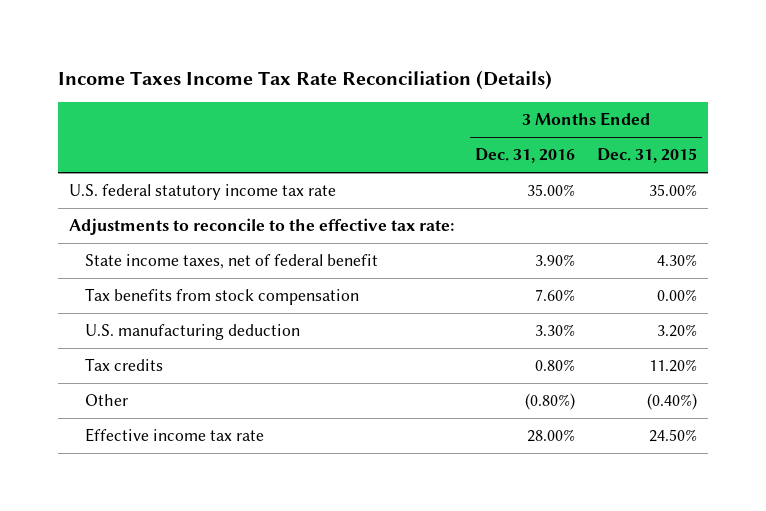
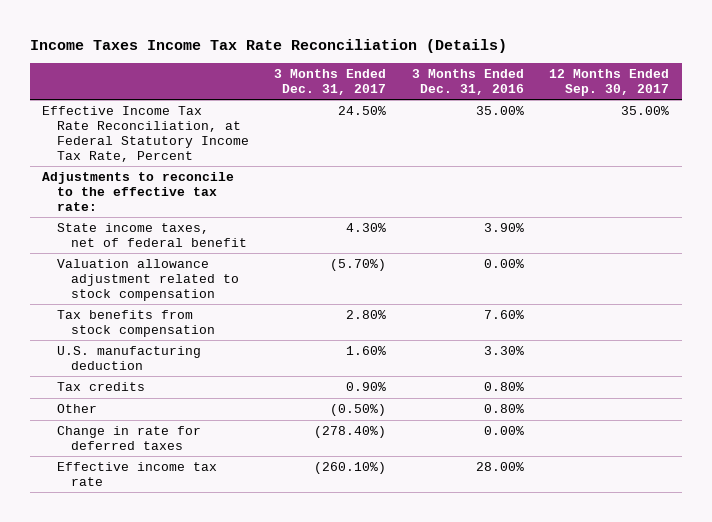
[597,148,698,164] Dec. 31, 2015 -> none
none -> [274,68,387,95] 3 Months Ended Dec. 31, 2017
none -> [549,68,670,96] 12 Months Ended Sep. 30, 2017
[68,184,336,201] U.S. federal statutory income tax rate -> [42,106,249,162] Effective Income Tax Rate Reconciliation, at Federal Statutory Income Tax Rate, Percent
none -> [56,259,240,301] Valuation allowance adjustment related to stock compensation
[525,393,576,411] (0.80%) -> [483,404,524,414] 0.80%
none -> [56,426,201,450] Change in rate for deferred taxes

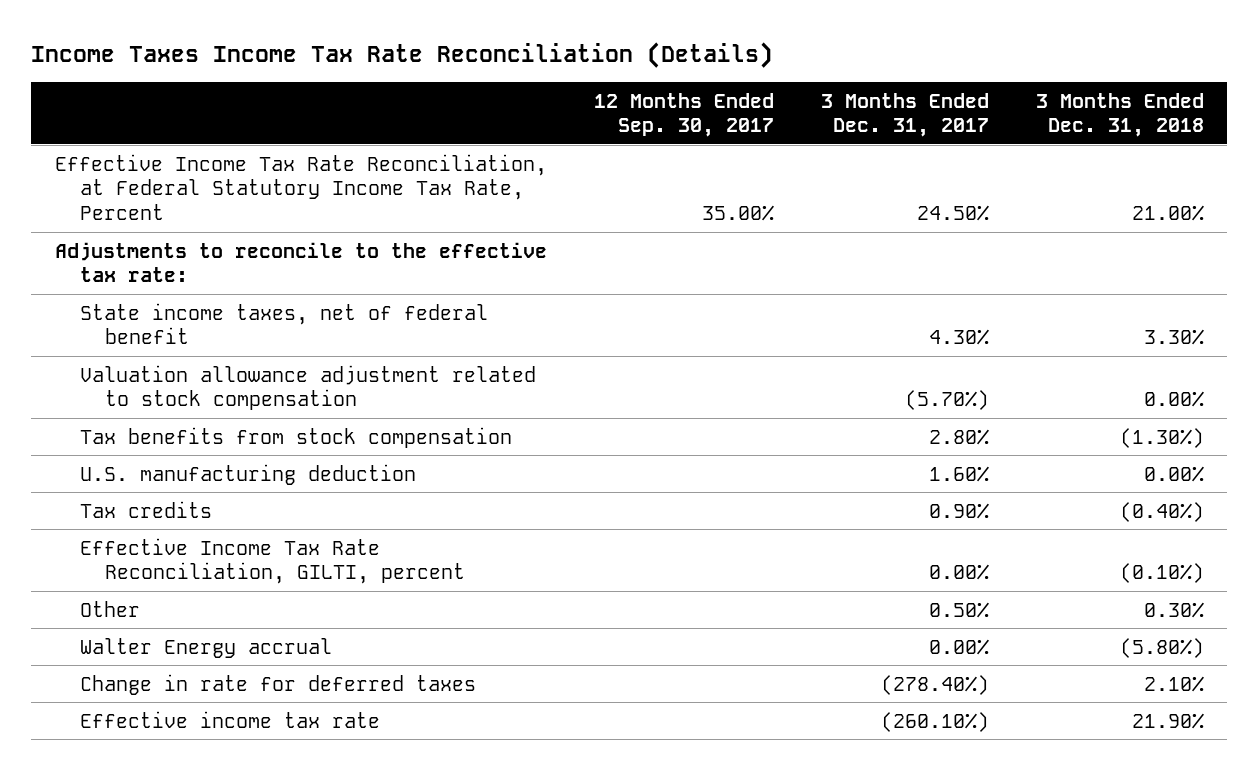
[411,68,524,95] 3 Months Ended Dec. 31, 2016 -> none
none -> [1035,92,1204,138] 3 Months Ended Dec. 31, 2018
none -> [80,537,466,585] Effective Income Tax Rate Reconciliation, GILTI, percent
[330,404,387,417] (0.50%) -> [928,601,989,618] 0.50%
none -> [80,637,333,658] Walter Energy accrual

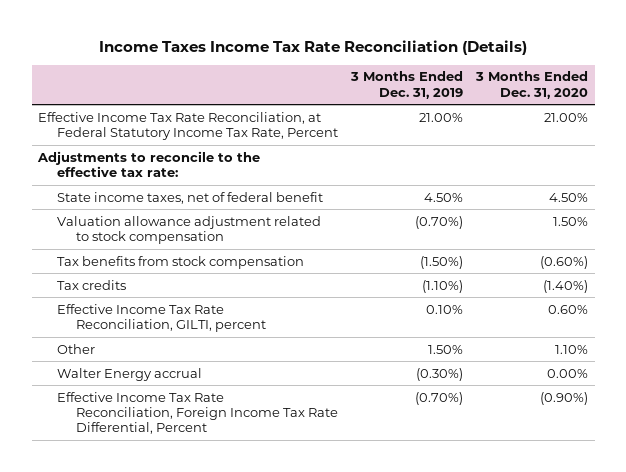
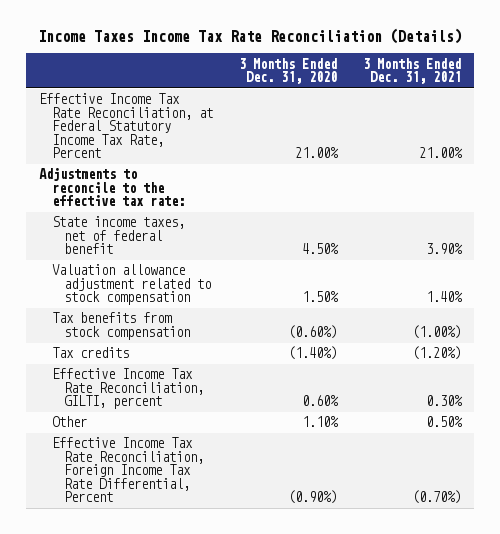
[350,71,464,99] 3 Months Ended Dec. 31, 2019 -> none
none -> [363,57,462,85] 3 Months Ended Dec. 31, 2021
[56,367,202,381] Walter Energy accrual -> none

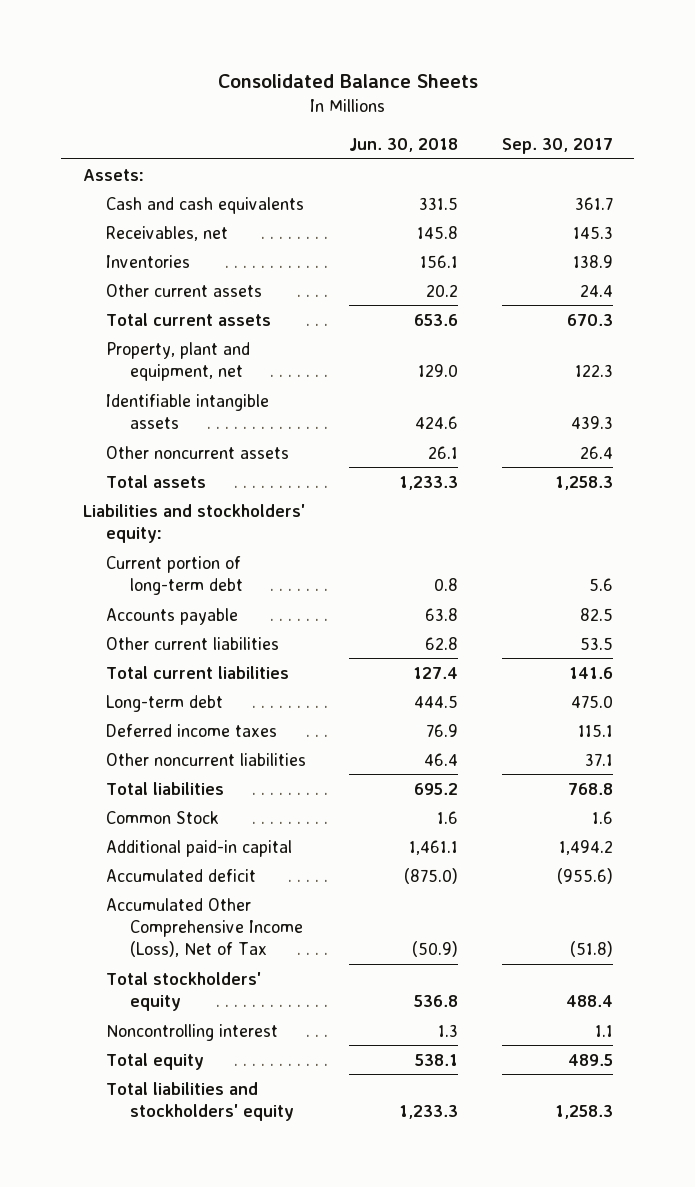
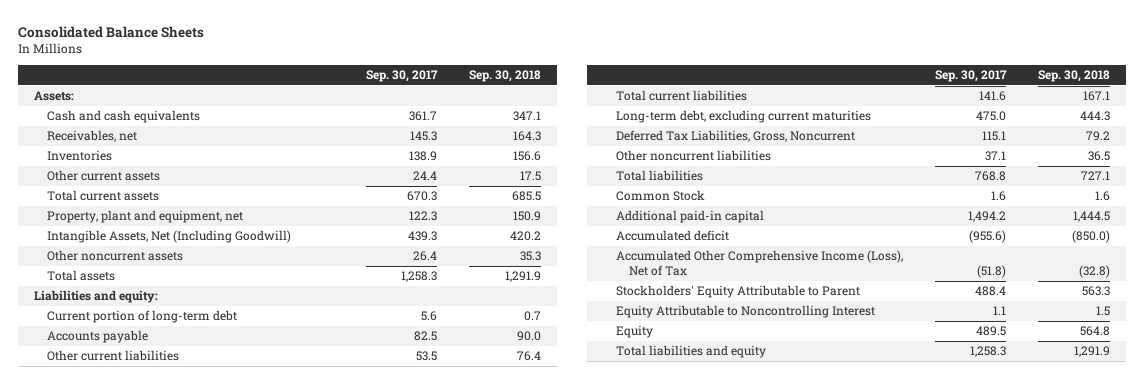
[349,137,459,152] Jun. 30, 2018 -> none
none -> [469,69,542,82] Sep. 30, 2018
[106,393,270,429] Identifiable intangible assets -> [46,230,291,244] Intangible Assets, Net (Including Goodwill)
[82,503,305,543] Liabilities and stockholders' equity: -> [34,290,159,304] Liabilities and equity:
[106,694,224,712] Long-term debt -> [615,110,871,124] Long-term debt, excluding current maturities
[106,723,278,737] Deferred income taxes -> [615,130,855,143] Deferred Tax Liabilities, Gross, Noncurrent
[106,971,262,1011] Total stockholders' equity -> [615,285,860,299] Stockholders' Equity Attributable to Parent
[106,1023,279,1041] Noncontrolling interest -> [615,305,875,319] Equity Attributable to Noncontrolling Interest
[106,1052,205,1070] Total equity -> [615,325,653,339] Equity
[106,1081,294,1121] Total liabilities and stockholders' equity -> [615,345,766,359] Total liabilities and equity

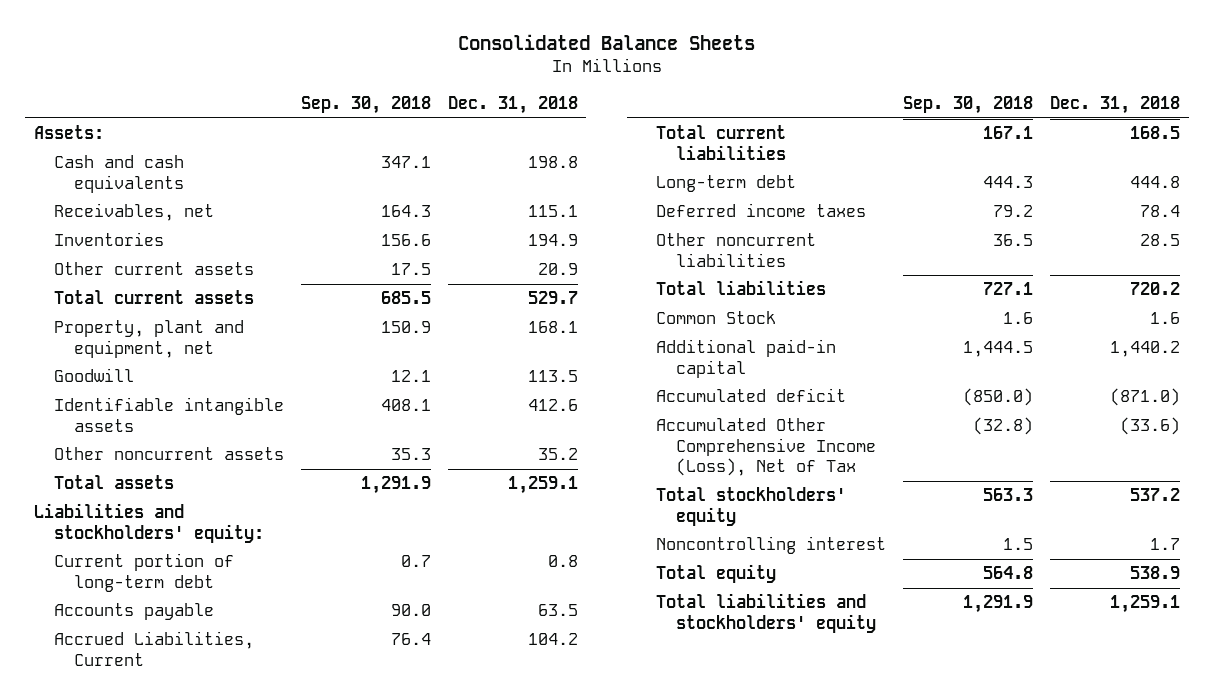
[366,69,439,82] Sep. 30, 2017 -> none
none -> [447,96,578,115] Dec. 31, 2018
[46,230,291,244] Intangible Assets, Net (Including Goodwill) -> none
none -> [53,368,134,383] Goodwill
none -> [53,397,284,432] Identifiable intangible assets
[34,290,159,304] Liabilities and equity: -> [33,503,264,543] Liabilities and stockholders' equity:
[46,350,179,362] Other current liabilities -> [53,631,254,666] Accrued Liabilities, Current
[615,110,871,124] Long-term debt, excluding current maturities -> [656,175,797,193] Long-term debt
[615,130,855,143] Deferred Tax Liabilities, Gross, Noncurrent -> [656,203,867,218] Deferred income taxes
[615,285,860,299] Stockholders' Equity Attributable to Parent -> [656,487,847,526] Total stockholders' equity
[615,305,875,319] Equity Attributable to Noncontrolling Interest -> [656,536,887,555] Noncontrolling interest
[615,325,653,339] Equity -> [656,564,777,584] Total equity
[615,345,766,359] Total liabilities and equity -> [656,593,877,633] Total liabilities and stockholders' equity

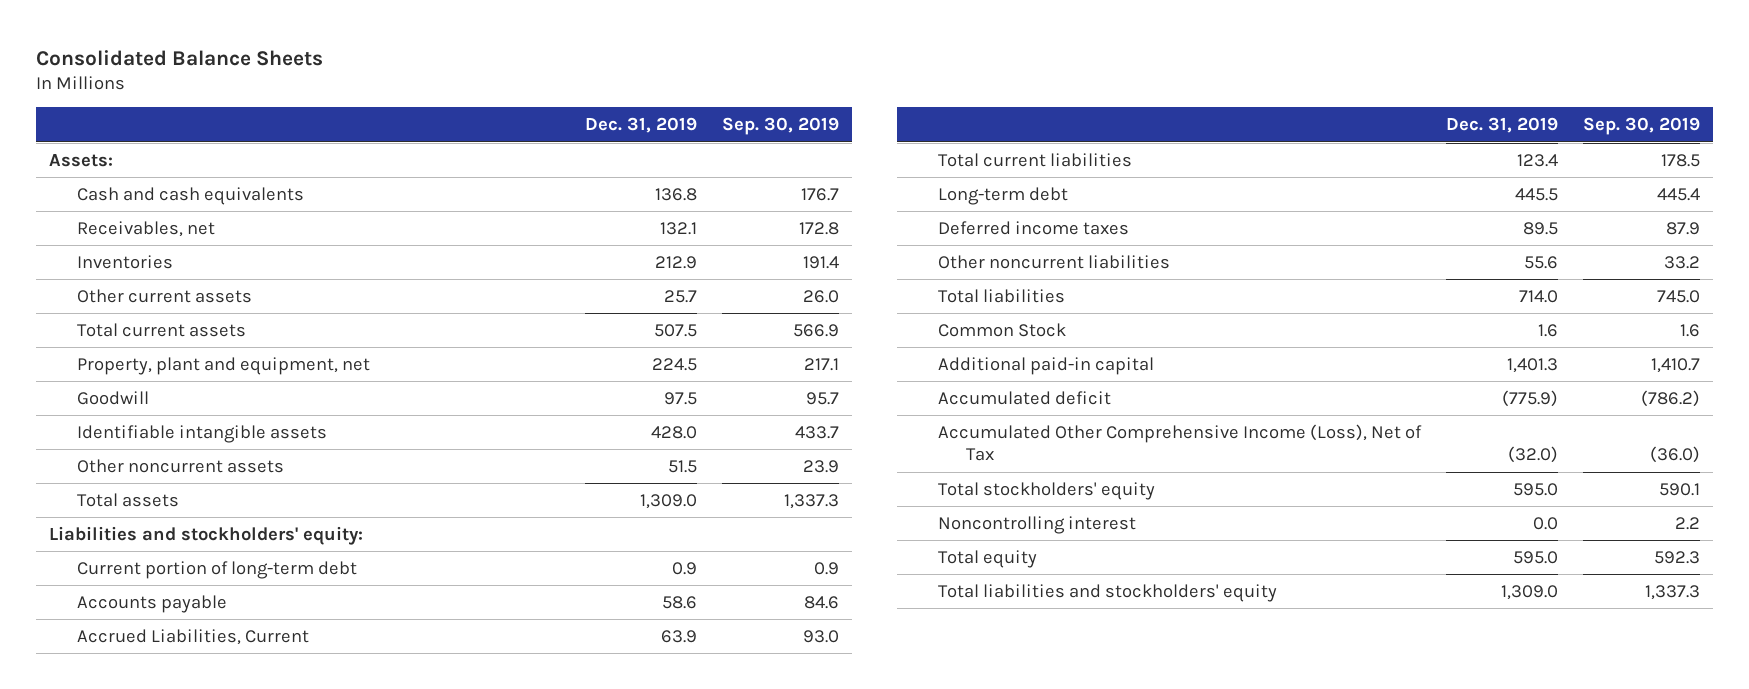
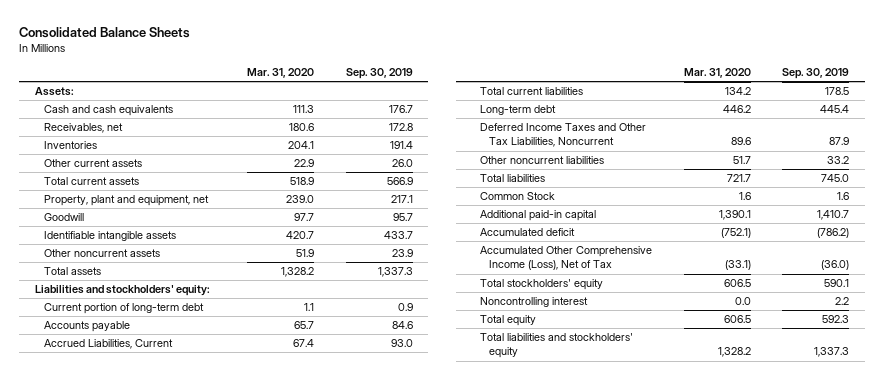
[584,117,697,134] Dec. 31, 2019 -> none
none -> [247,68,315,79] Mar. 31, 2020
[937,220,1129,235] Deferred income taxes -> [480,123,647,148] Deferred Income Taxes and Other Tax Liabilities, Noncurrent

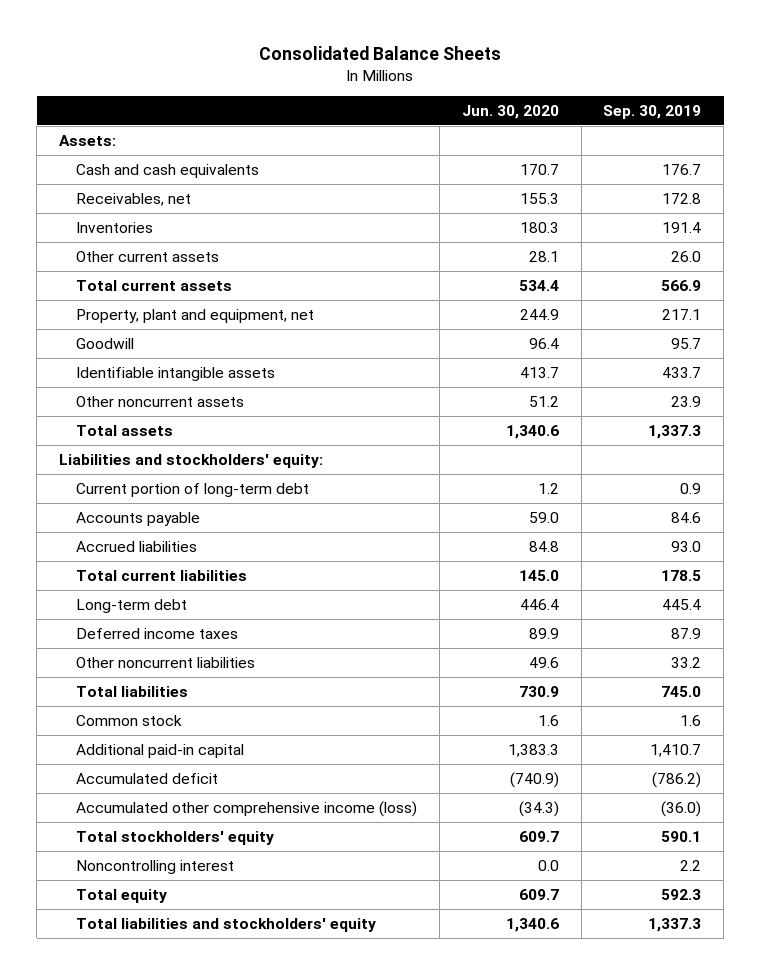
[247,68,315,79] Mar. 31, 2020 -> none
none -> [461,104,559,119] Jun. 30, 2020
[43,339,173,350] Accrued Liabilities, Current -> [76,540,198,552] Accrued liabilities
[480,123,647,148] Deferred Income Taxes and Other Tax Liabilities, Noncurrent -> [76,627,239,639] Deferred income taxes
[480,192,556,201] Common Stock -> [76,714,183,726] Common stock
[480,246,653,271] Accumulated Other Comprehensive Income (Loss), Net of Tax -> [76,800,418,817] Accumulated other comprehensive income (loss)

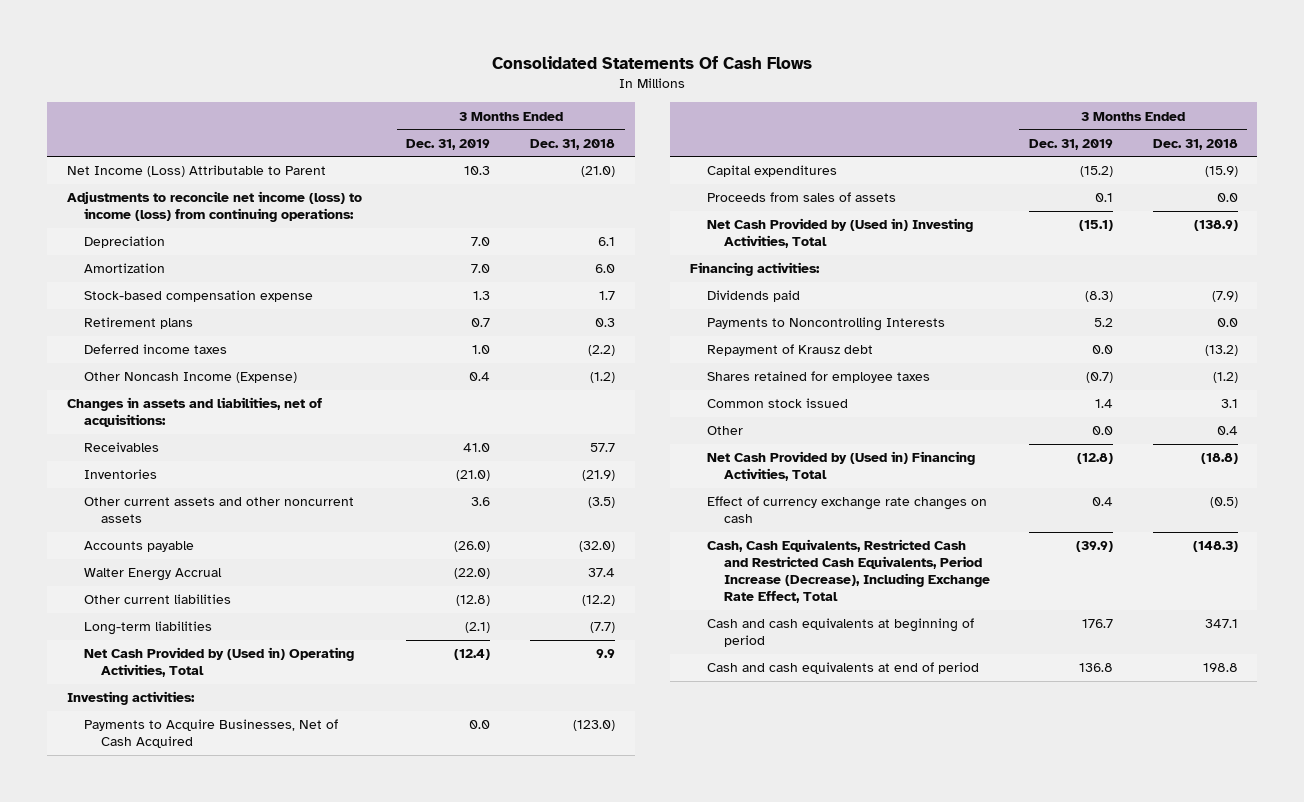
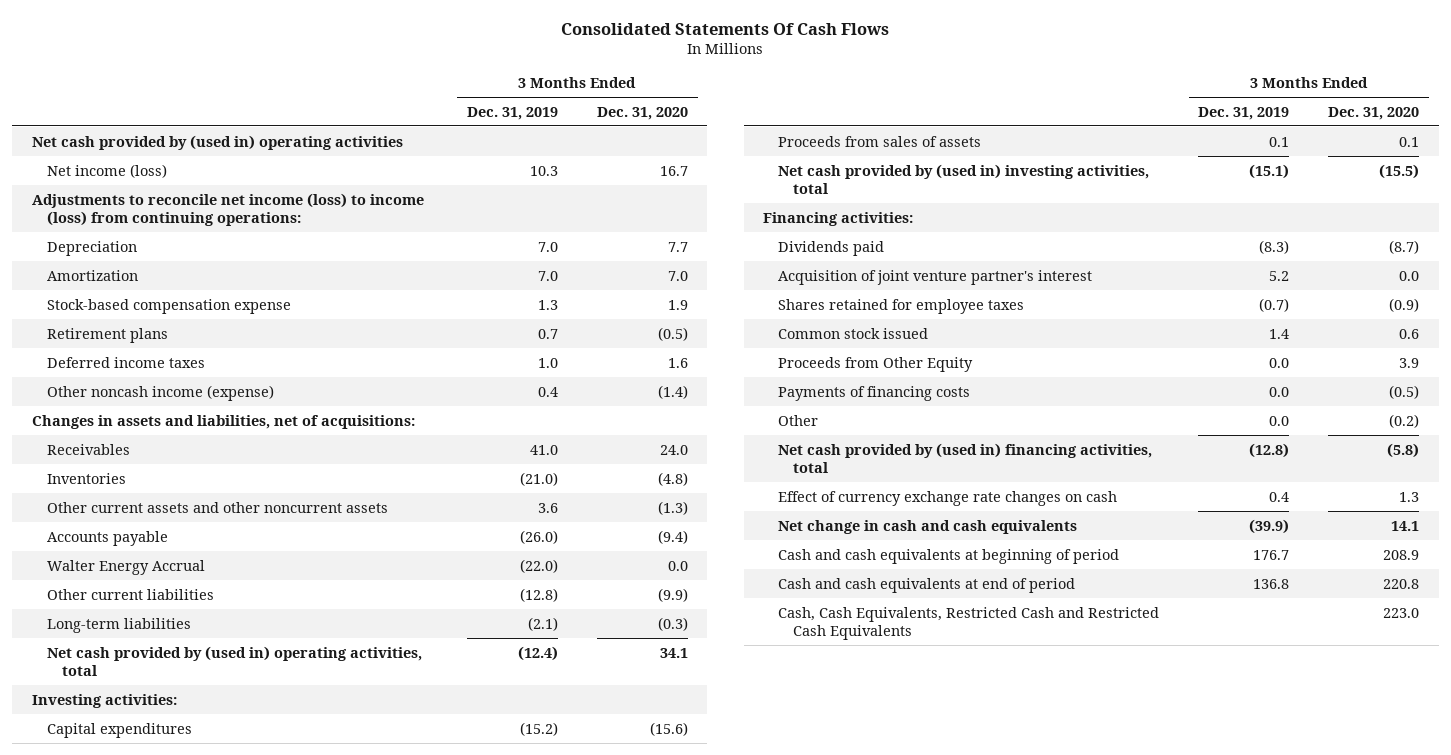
[529,138,615,150] Dec. 31, 2018 -> none
none -> [596,106,688,120] Dec. 31, 2020
none -> [31,134,403,150] Net cash provided by (used in) operating activities
[66,165,326,178] Net Income (Loss) Attributable to Parent -> [46,163,167,178] Net income (loss)
[83,372,297,384] Other Noncash Income (Expense) -> [46,384,274,401] Other noncash income (expense)
[83,647,354,678] Net Cash Provided by (Used in) Operating Activities, Total -> [46,645,422,677] Net cash provided by (used in) operating activities, total
[83,719,338,749] Payments to Acquire Businesses, Net of Cash Acquired -> none
[706,218,973,249] Net Cash Provided by (Used in) Investing Activities, Total -> [778,163,1150,195] Net cash provided by (used in) investing activities, total
[706,344,873,357] Repayment of Krausz debt -> none
[706,317,945,332] Payments to Noncontrolling Interests -> [778,269,1093,285] Acquisition of joint venture partner's interest
none -> [778,356,974,372] Proceeds from Other Equity
none -> [778,385,971,401] Payments of financing costs
[706,451,975,482] Net Cash Provided by (Used in) Financing Activities, Total -> [778,442,1153,474] Net cash provided by (used in) financing activities, total
[706,539,990,604] Cash, Cash Equivalents, Restricted Cash and Restricted Cash Equivalents, Period Increase (Decrease), Including Exchange Rate Effect, Total -> [778,519,1078,534] Net change in cash and cash equivalents
none -> [778,606,1160,641] Cash, Cash Equivalents, Restricted Cash and Restricted Cash Equivalents

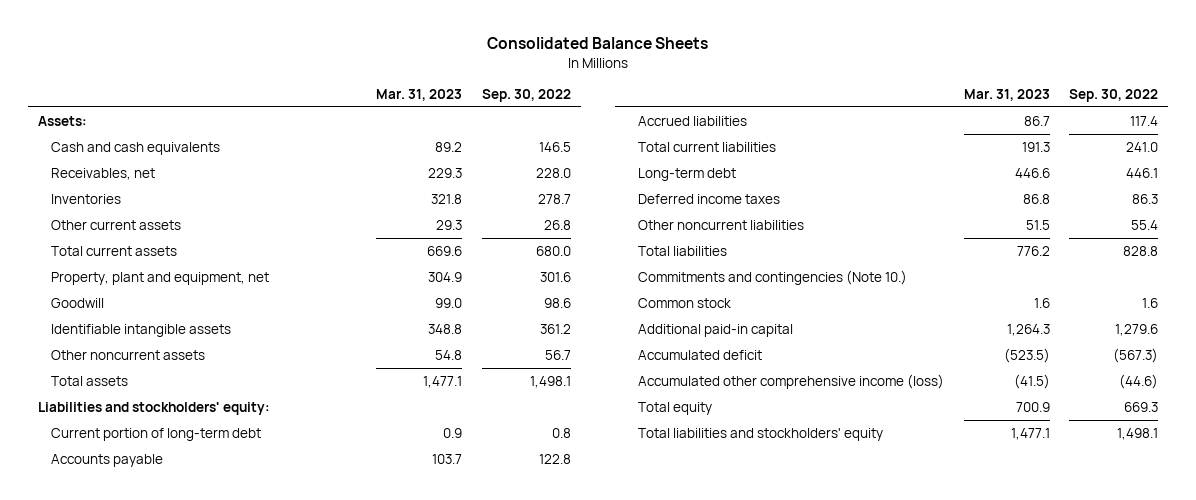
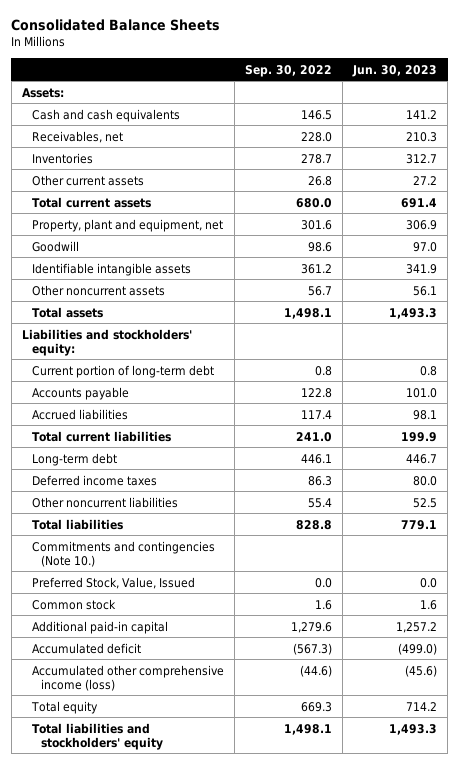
[376,89,463,102] Mar. 31, 2023 -> none
none -> [352,64,438,77] Jun. 30, 2023
none -> [31,576,195,589] Preferred Stock, Value, Issued

